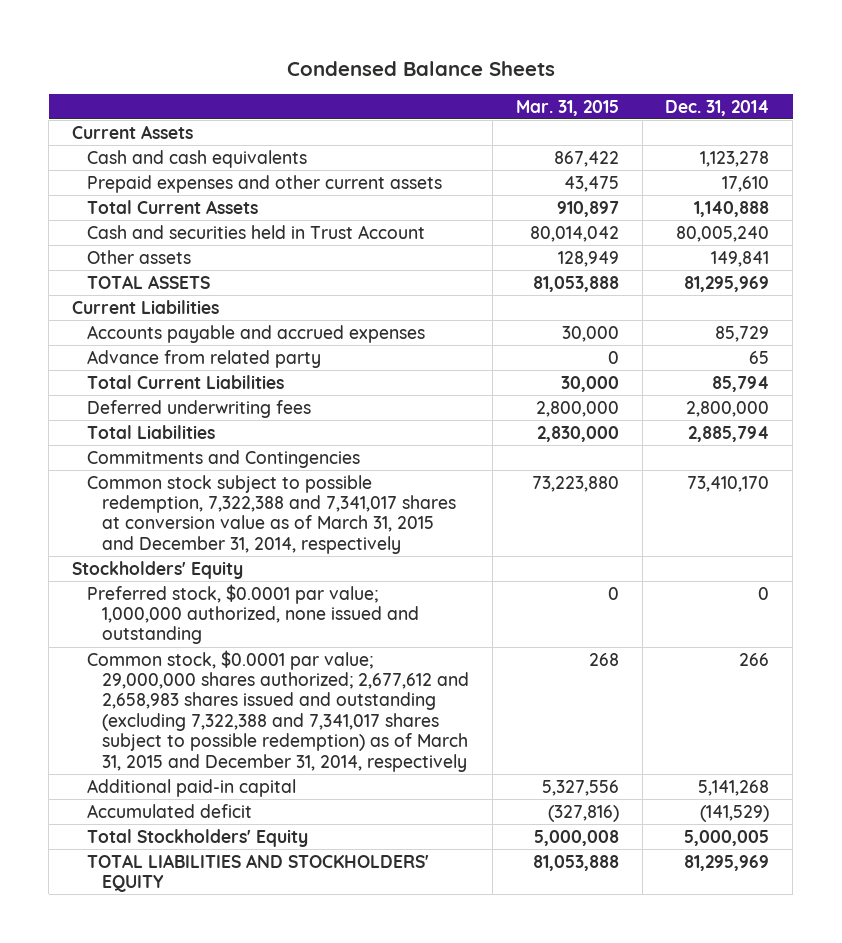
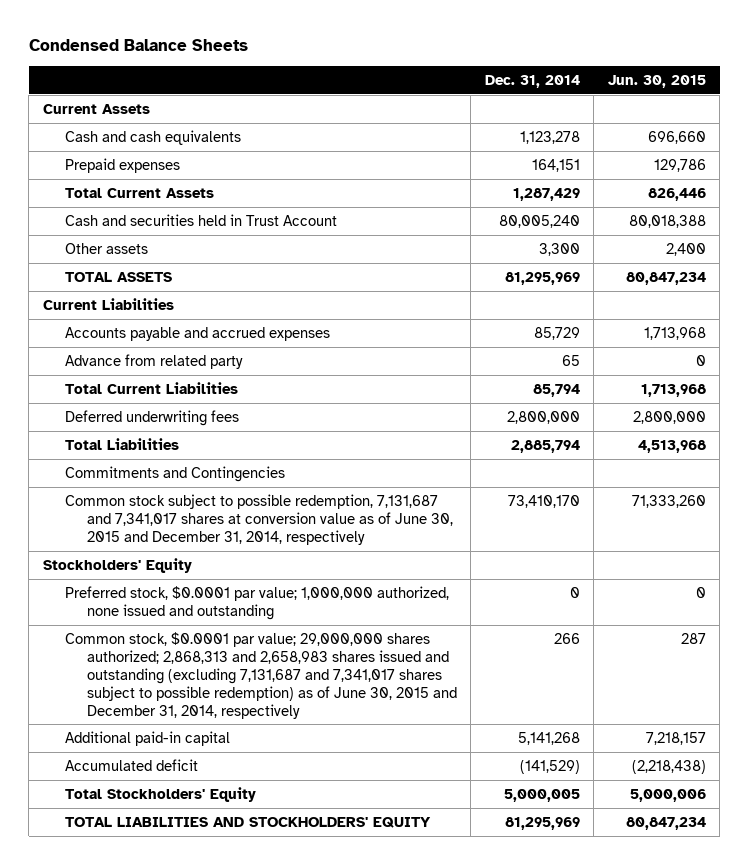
[515,99,619,116] Mar. 31, 2015 -> none
none -> [607,74,706,88] Jun. 30, 2015
[87,174,443,193] Prepaid expenses and other current assets -> none
none -> [64,157,180,173] Prepaid expenses
[694,200,770,217] 1,140,888 -> [512,187,580,201] 1,287,429
[711,250,770,267] 149,841 -> [538,242,580,256] 3,300
[87,474,457,554] Common stock subject to possible redemption, 7,322,388 and 7,341,017 shares at conversion value as of March 31, 2015 and December 31, 2014, respectively -> [64,493,453,545] Common stock subject to possible redemption, 7,131,687 and 7,341,017 shares at conversion value as of June 30, 2015 and December 31, 2014, respectively
[87,649,470,772] Common stock, $0.0001 par value; 29,000,000 shares authorized; 2,677,612 and 2,658,983 shares issued and outstanding (excluding 7,322,388 and 7,341,017 shares subject to possible redemption) as of March 31, 2015 and December 31, 2014, respectively -> [64,631,457,719] Common stock, $0.0001 par value; 29,000,000 shares authorized; 2,868,313 and 2,658,983 shares issued and outstanding (excluding 7,131,687 and 7,341,017 shares subject to possible redemption) as of June 30, 2015 and December 31, 2014, respectively

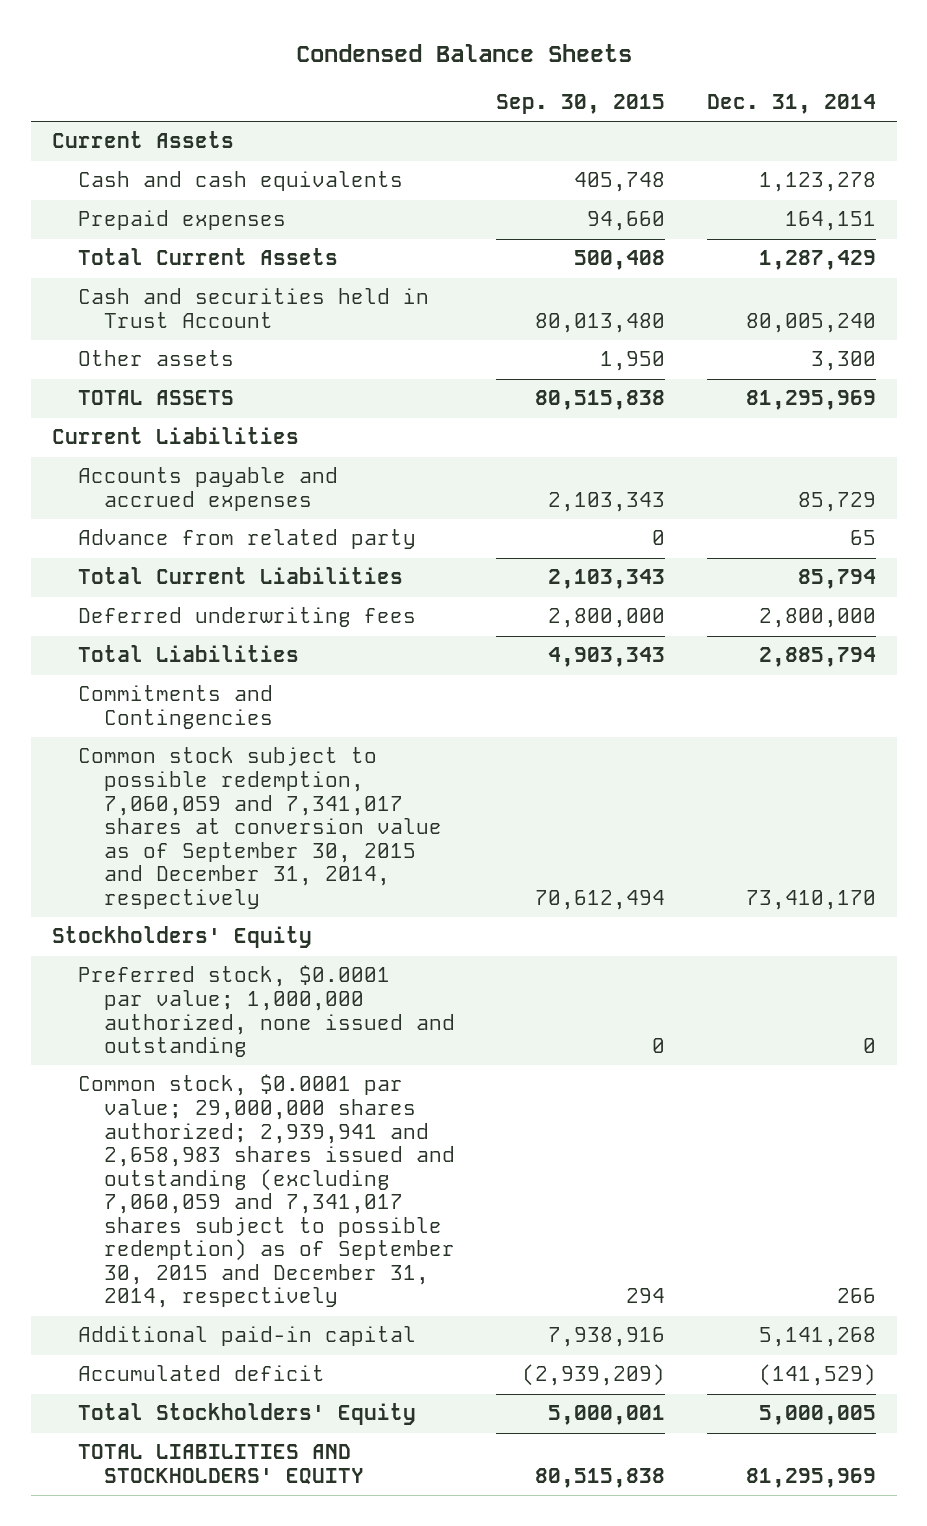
[607,74,706,88] Jun. 30, 2015 -> none
none -> [496,93,666,114] Sep. 30, 2015
[64,493,453,545] Common stock subject to possible redemption, 7,131,687 and 7,341,017 shares at conversion value as of June 30, 2015 and December 31, 2014, respectively -> [77,747,442,909] Common stock subject to possible redemption, 7,060,059 and 7,341,017 shares at conversion value as of September 30, 2015 and December 31, 2014, respectively
[64,631,457,719] Common stock, $0.0001 par value; 29,000,000 shares authorized; 2,868,313 and 2,658,983 shares issued and outstanding (excluding 7,131,687 and 7,341,017 shares subject to possible redemption) as of June 30, 2015 and December 31, 2014, respectively -> [77,1074,455,1309] Common stock, $0.0001 par value; 29,000,000 shares authorized; 2,939,941 and 2,658,983 shares issued and outstanding (excluding 7,060,059 and 7,341,017 shares subject to possible redemption) as of September 30, 2015 and December 31, 2014, respectively

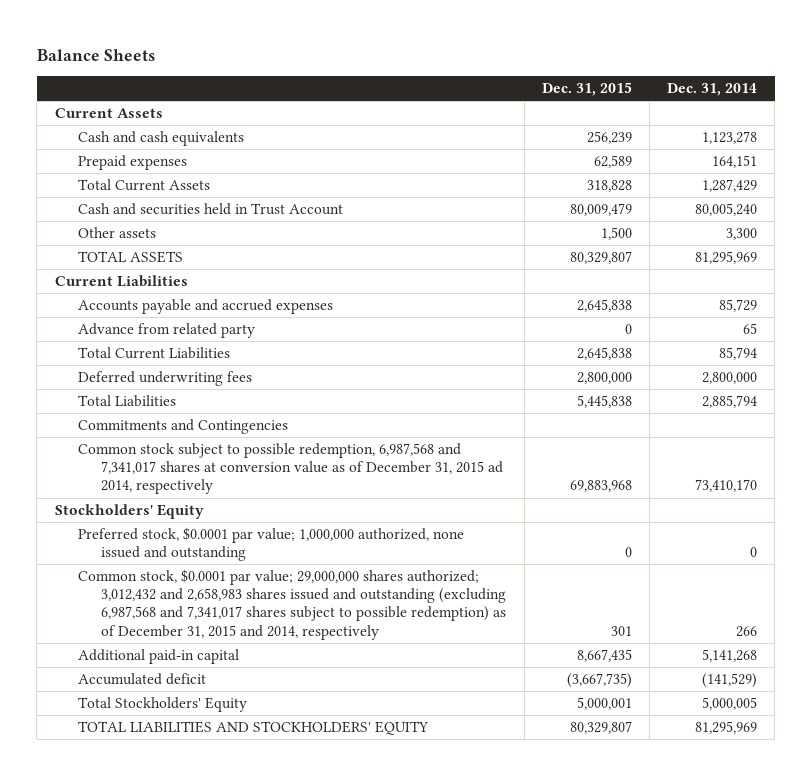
[295,44,632,63] Condensed Balance Sheets -> [36,48,155,61] Balance Sheets
[496,93,666,114] Sep. 30, 2015 -> none
none -> [541,82,632,97] Dec. 31, 2015
[77,747,442,909] Common stock subject to possible redemption, 7,060,059 and 7,341,017 shares at conversion value as of September 30, 2015 and December 31, 2014, respectively -> [77,443,504,495] Common stock subject to possible redemption, 6,987,568 and 7,341,017 shares at conversion value as of December 31, 2015 ad 2014, respectively
[77,1074,455,1309] Common stock, $0.0001 par value; 29,000,000 shares authorized; 2,939,941 and 2,658,983 shares issued and outstanding (excluding 7,060,059 and 7,341,017 shares subject to possible redemption) as of September 30, 2015 and December 31, 2014, respectively -> [77,569,507,640] Common stock, $0.0001 par value; 29,000,000 shares authorized; 3,012,432 and 2,658,983 shares issued and outstanding (excluding 6,987,568 and 7,341,017 shares subject to possible redemption) as of December 31, 2015 and 2014, respectively

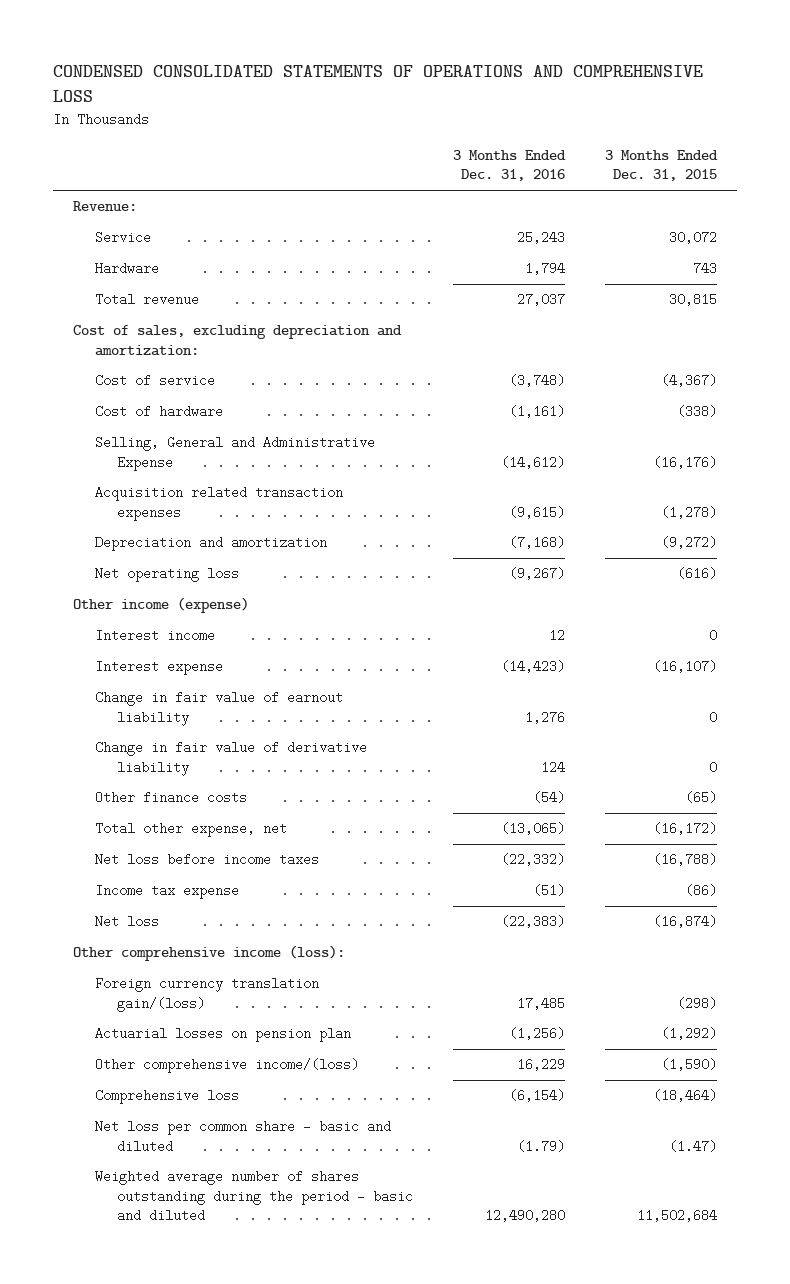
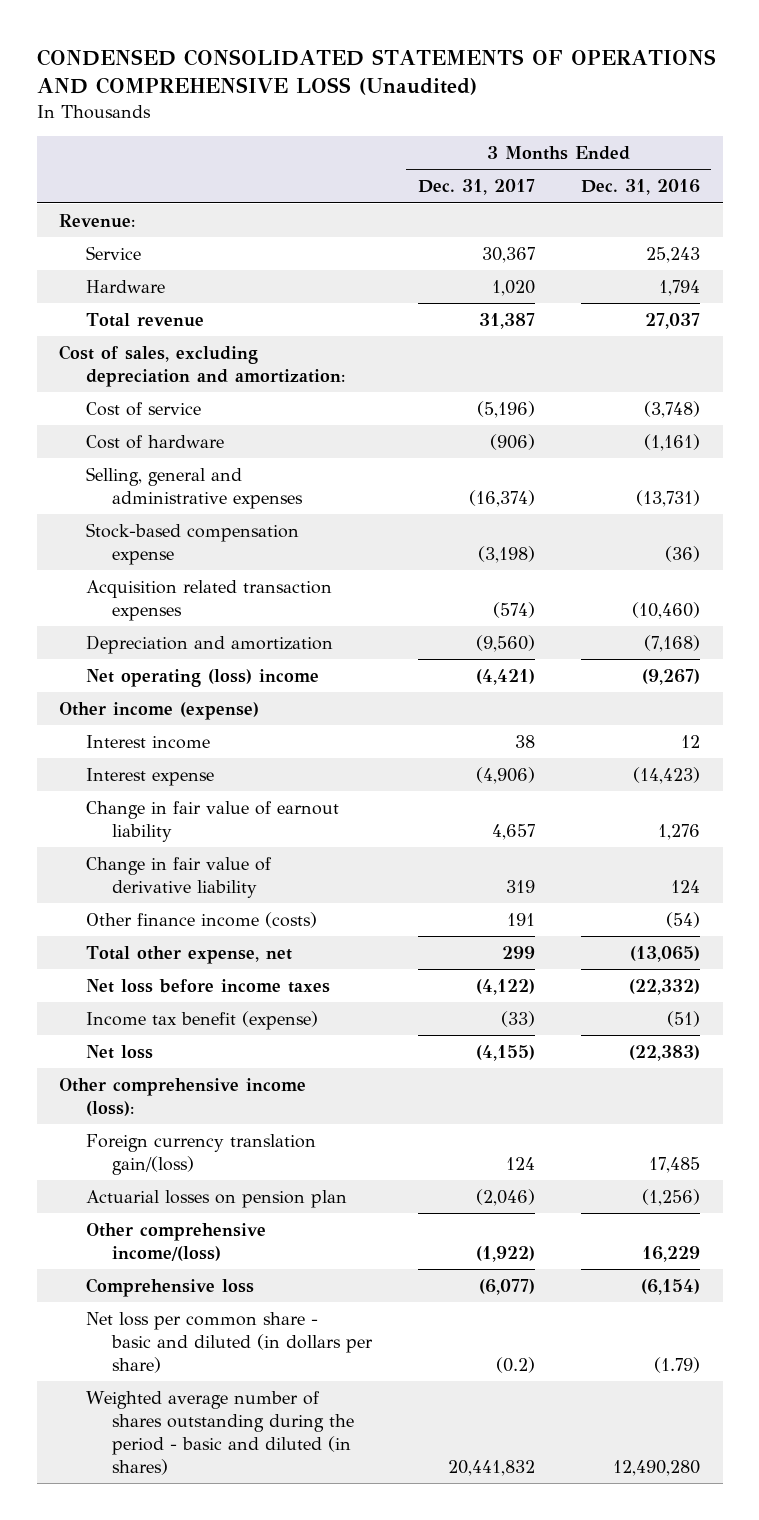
[52,65,703,103] CONDENSED CONSOLIDATED STATEMENTS OF OPERATIONS AND COMPREHENSIVE LOSS -> [36,48,716,96] CONDENSED CONSOLIDATED STATEMENTS OF OPERATIONS AND COMPREHENSIVE LOSS (Unaudited)
[605,150,719,182] 3 Months Ended Dec. 31, 2015 -> none
none -> [417,179,535,196] Dec. 31, 2017
[94,436,375,471] Selling, General and Administrative Expense -> [85,467,303,509] Selling, general and administrative expenses
[501,455,566,469] (14,612) -> [635,489,700,507] (13,731)
none -> [85,523,299,565] Stock-based compensation expense
[509,505,566,519] (9,615) -> [631,601,700,619] (10,460)
[94,567,239,583] Net operating loss -> [85,669,319,688] Net operating (loss) income
[94,791,247,805] Other finance costs -> [85,912,317,929] Other finance income (costs)
[94,884,239,900] Income tax expense -> [85,1011,318,1031] Income tax benefit (expense)
[94,1120,391,1153] Net loss per common share - basic and diluted -> [85,1312,373,1373] Net loss per common share - basic and diluted (in dollars per share)
[94,1170,413,1222] Weighted average number of shares outstanding during the period - basic and diluted -> [85,1391,354,1475] Weighted average number of shares outstanding during the period - basic and diluted (in shares)

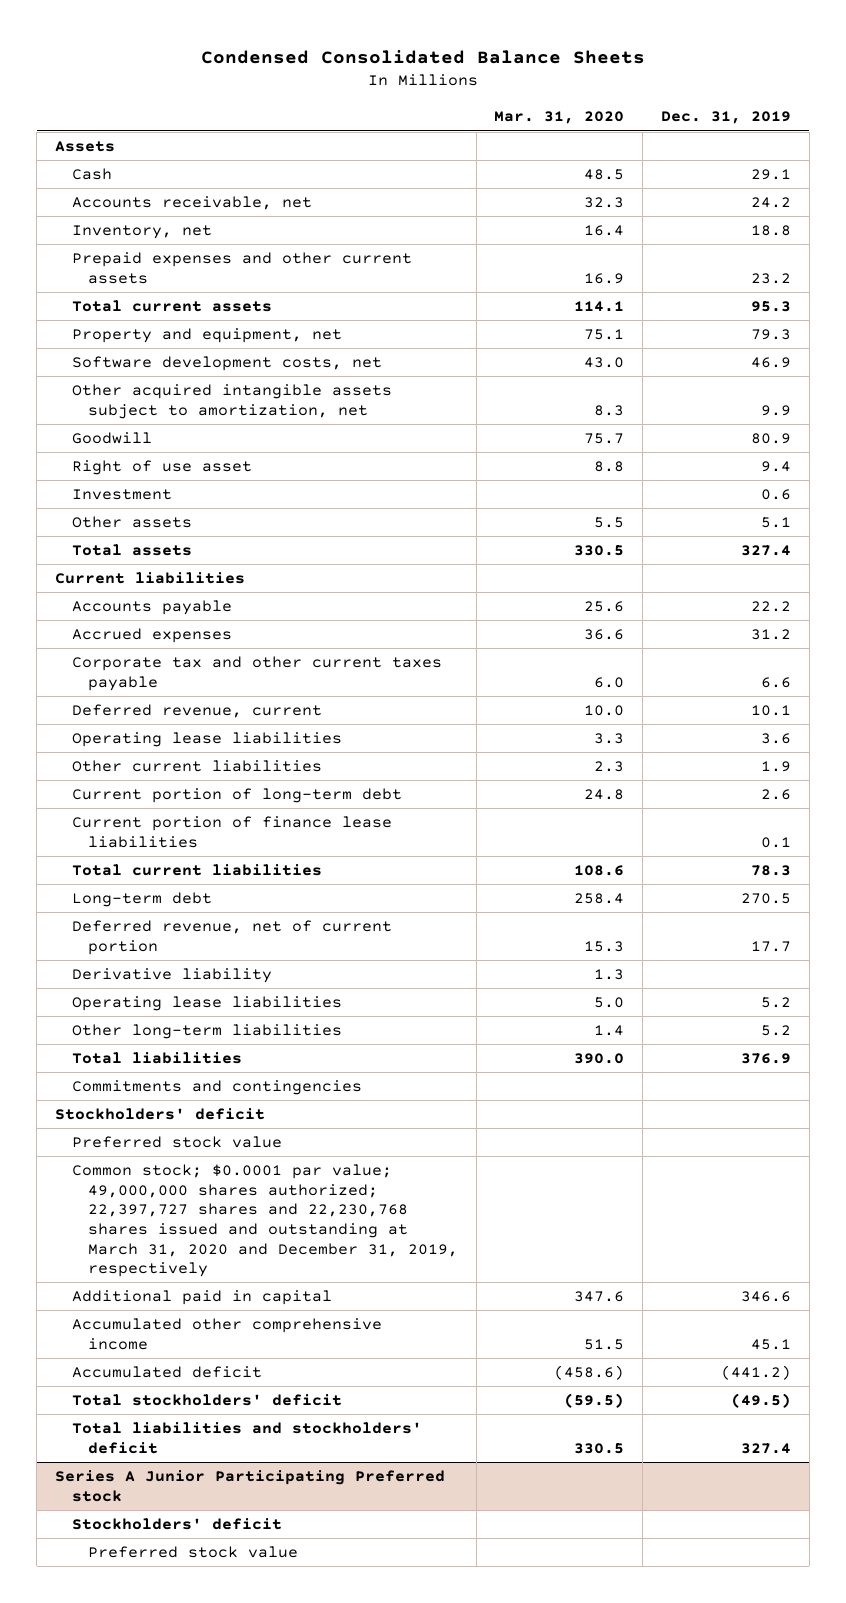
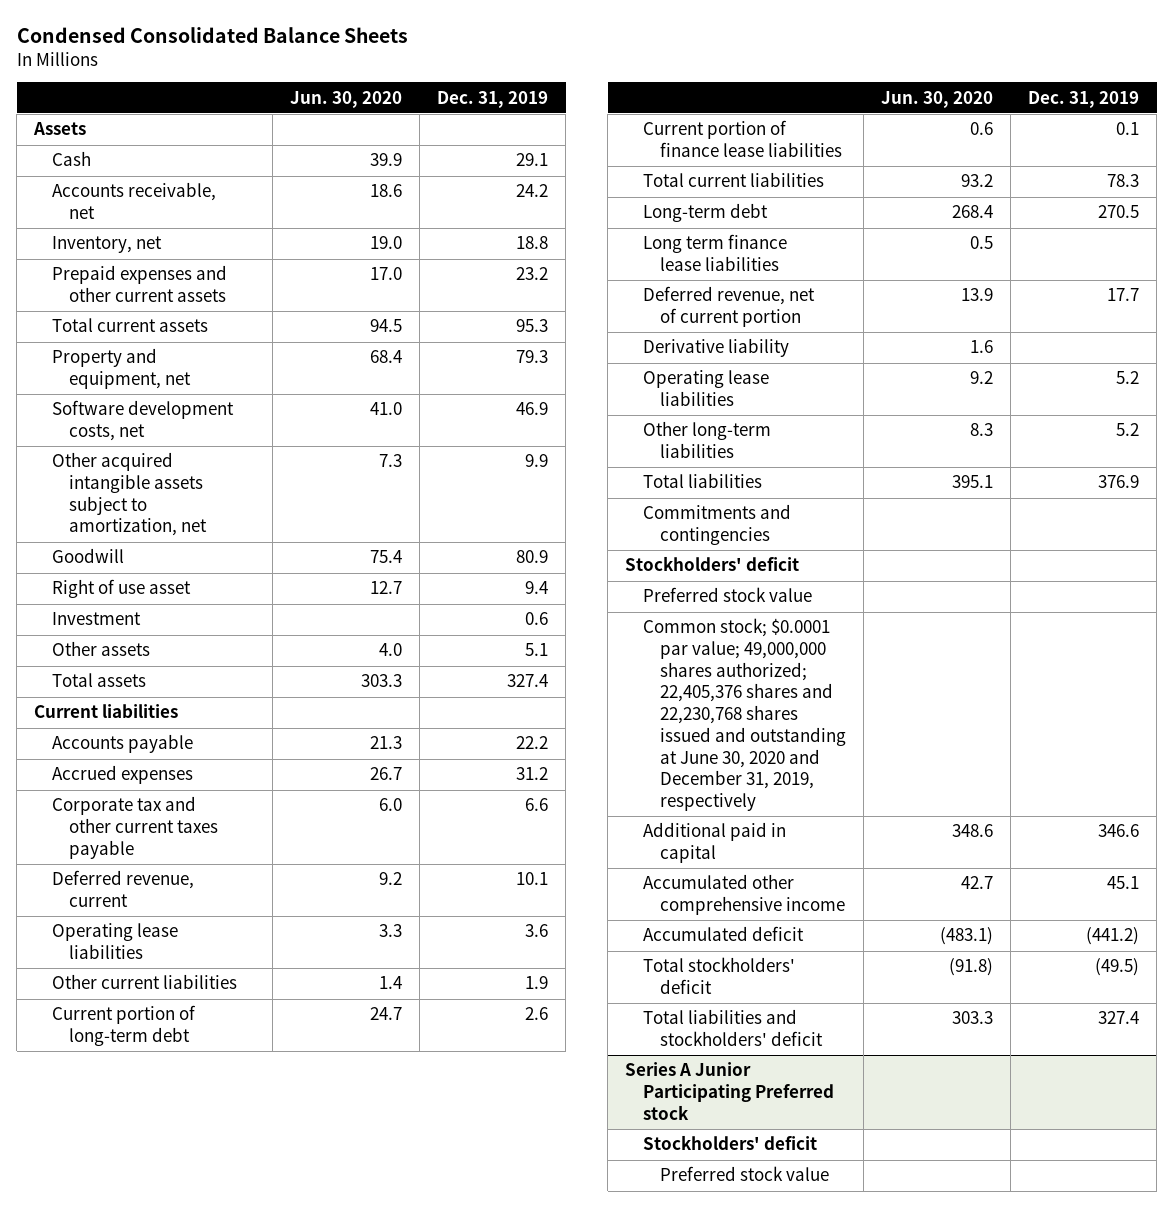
[494,111,625,125] Mar. 31, 2020 -> none
none -> [290,90,403,108] Jun. 30, 2020
none -> [642,234,787,272] Long term finance lease liabilities
[71,1164,458,1278] Common stock; $0.0001 par value; 49,000,000 shares authorized; 22,397,727 shares and 22,230,768 shares issued and outstanding at March 31, 2020 and December 31, 2019, respectively -> [642,618,847,811] Common stock; $0.0001 par value; 49,000,000 shares authorized; 22,405,376 shares and 22,230,768 shares issued and outstanding at June 30, 2020 and December 31, 2019, respectively

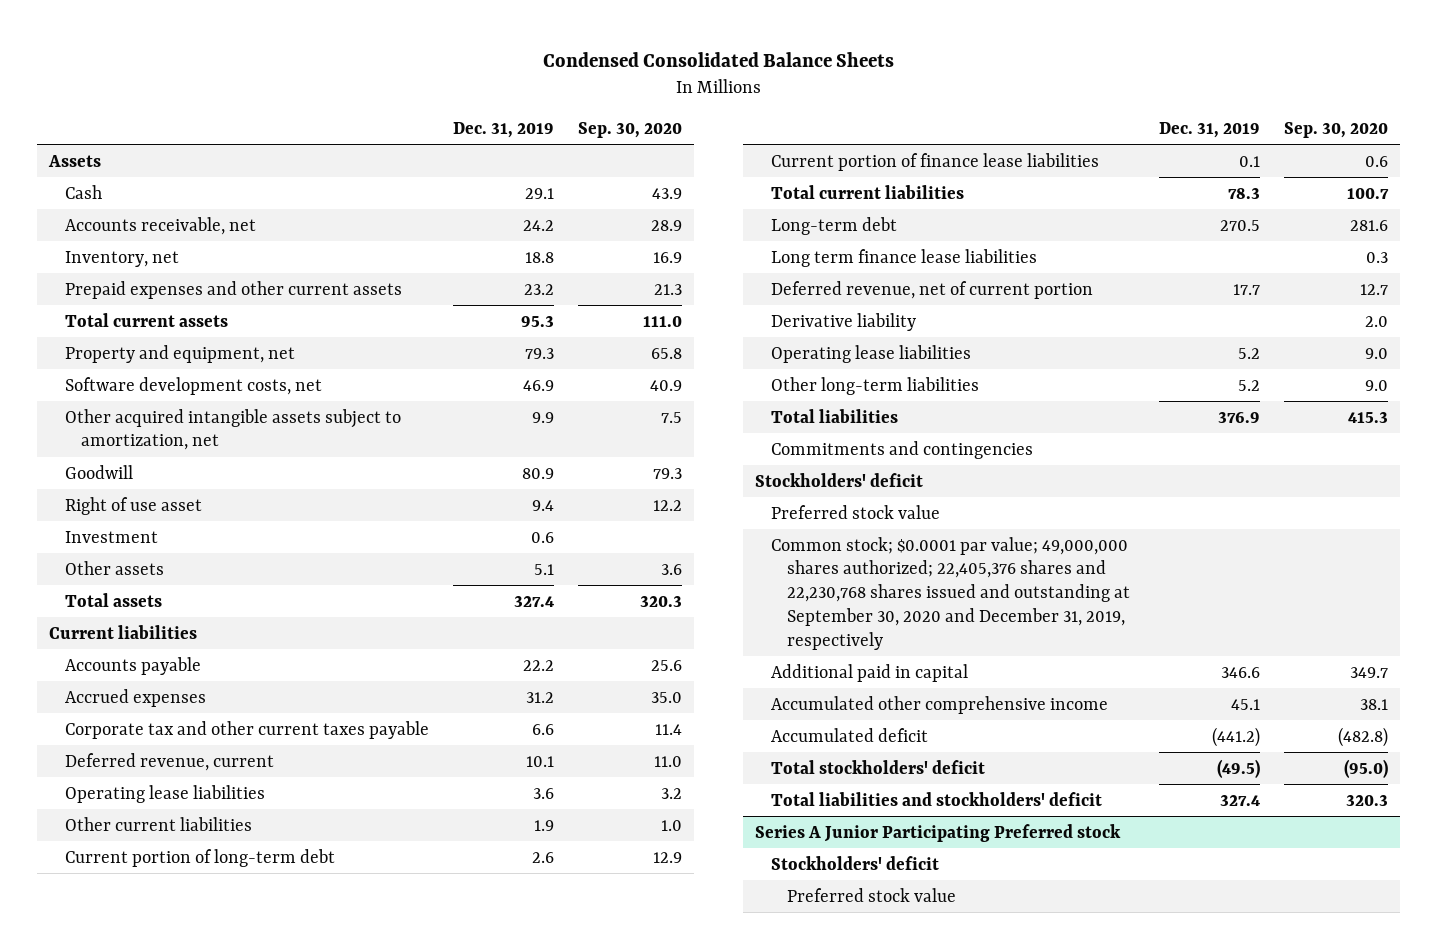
[290,90,403,108] Jun. 30, 2020 -> none
none -> [578,121,683,138] Sep. 30, 2020
[642,618,847,811] Common stock; $0.0001 par value; 49,000,000 shares authorized; 22,405,376 shares and 22,230,768 shares issued and outstanding at June 30, 2020 and December 31, 2019, respectively -> [770,536,1130,650] Common stock; $0.0001 par value; 49,000,000 shares authorized; 22,405,376 shares and 22,230,768 shares issued and outstanding at September 30, 2020 and December 31, 2019, respectively

